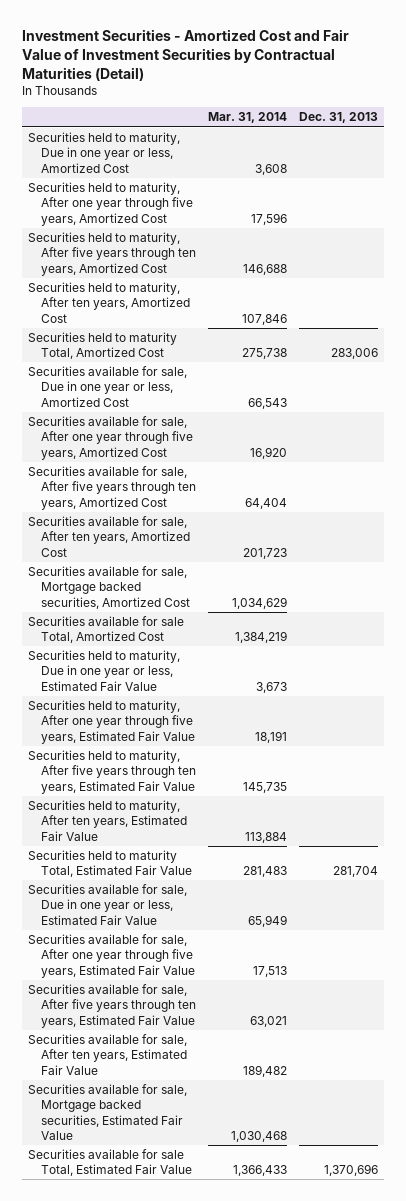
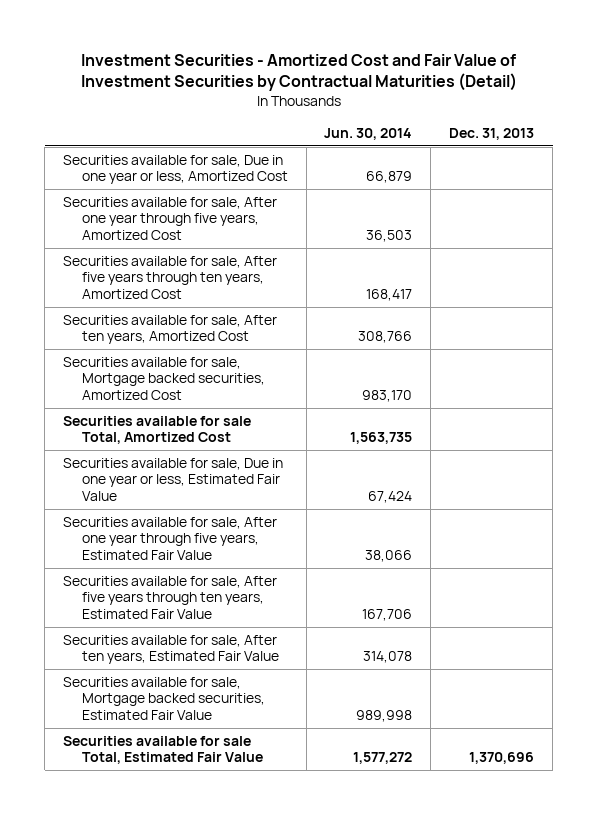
[208,112,288,124] Mar. 31, 2014 -> none
none -> [324,127,413,140] Jun. 30, 2014
[27,132,180,173] Securities held to maturity, Due in one year or less, Amortized Cost -> none
[27,182,193,226] Securities held to maturity, After one year through five years, Amortized Cost -> none
[27,232,196,276] Securities held to maturity, After five years through ten years, Amortized Cost -> none
[27,282,190,323] Securities held to maturity, After ten years, Amortized Cost -> none
[27,332,177,360] Securities held to maturity Total, Amortized Cost -> none
[27,650,180,691] Securities held to maturity, Due in one year or less, Estimated Fair Value -> none
[27,700,195,744] Securities held to maturity, After one year through five years, Estimated Fair Value -> none
[27,750,196,794] Securities held to maturity, After five years through ten years, Estimated Fair Value -> none
[27,800,187,841] Securities held to maturity, After ten years, Estimated Fair Value -> none
[27,850,192,878] Securities held to maturity Total, Estimated Fair Value -> none

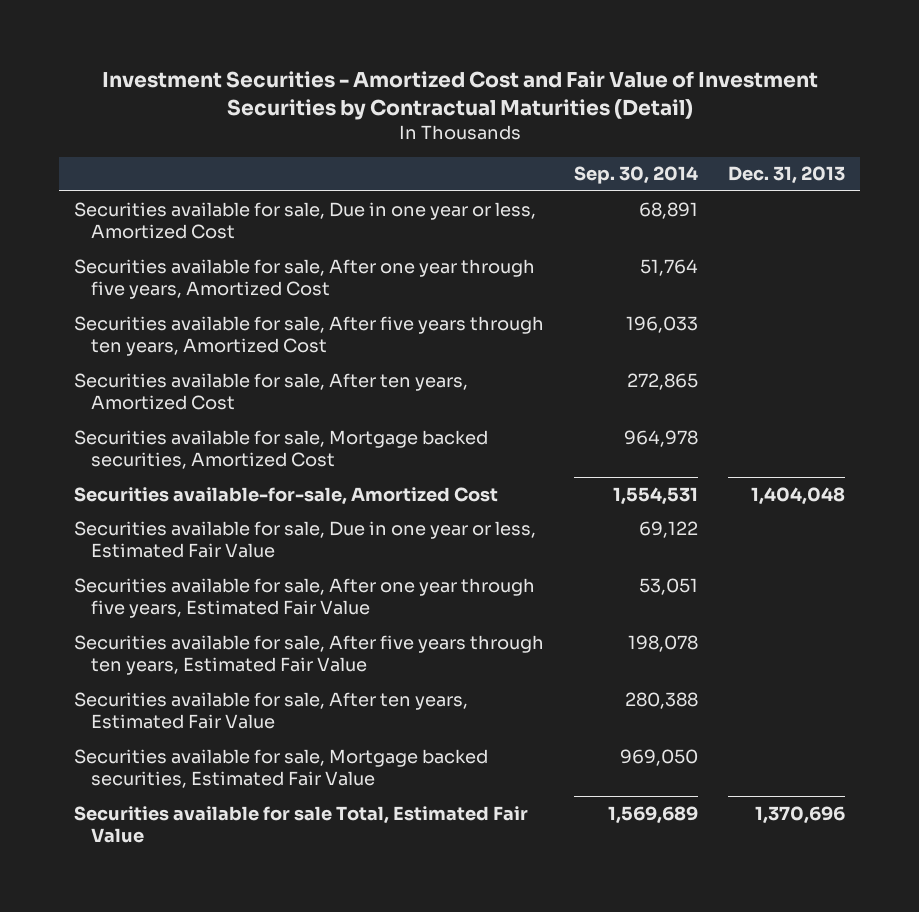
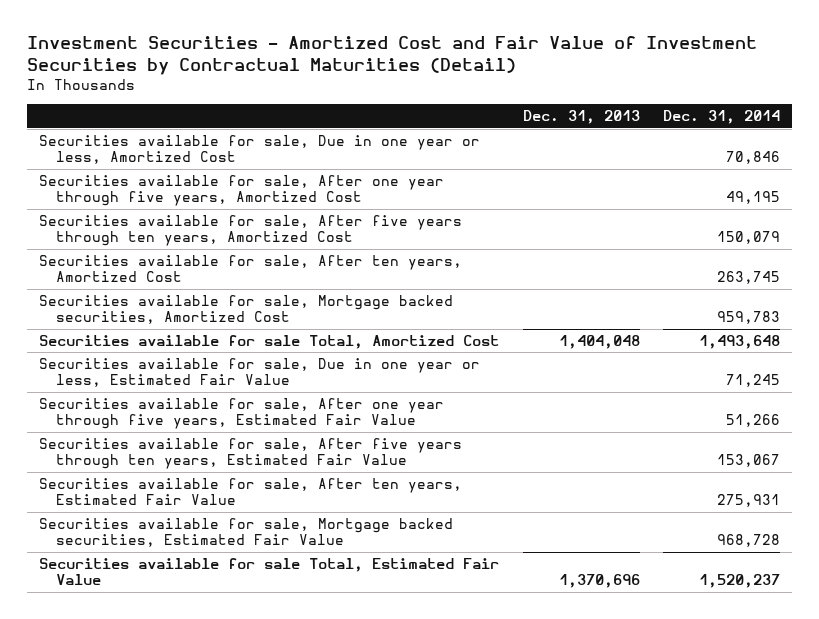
[574,166,699,185] Sep. 30, 2014 -> none
none -> [663,110,781,125] Dec. 31, 2014
[74,486,499,505] Securities available-for-sale, Amortized Cost -> [38,335,499,350] Securities available for sale Total, Amortized Cost

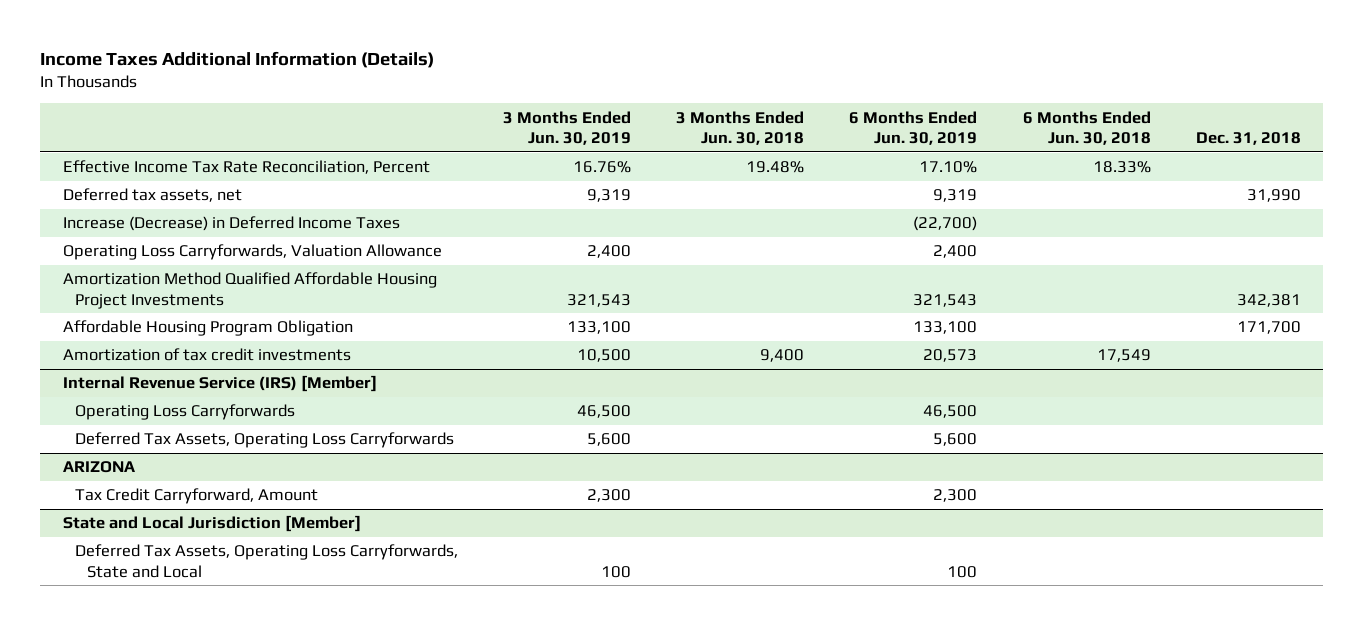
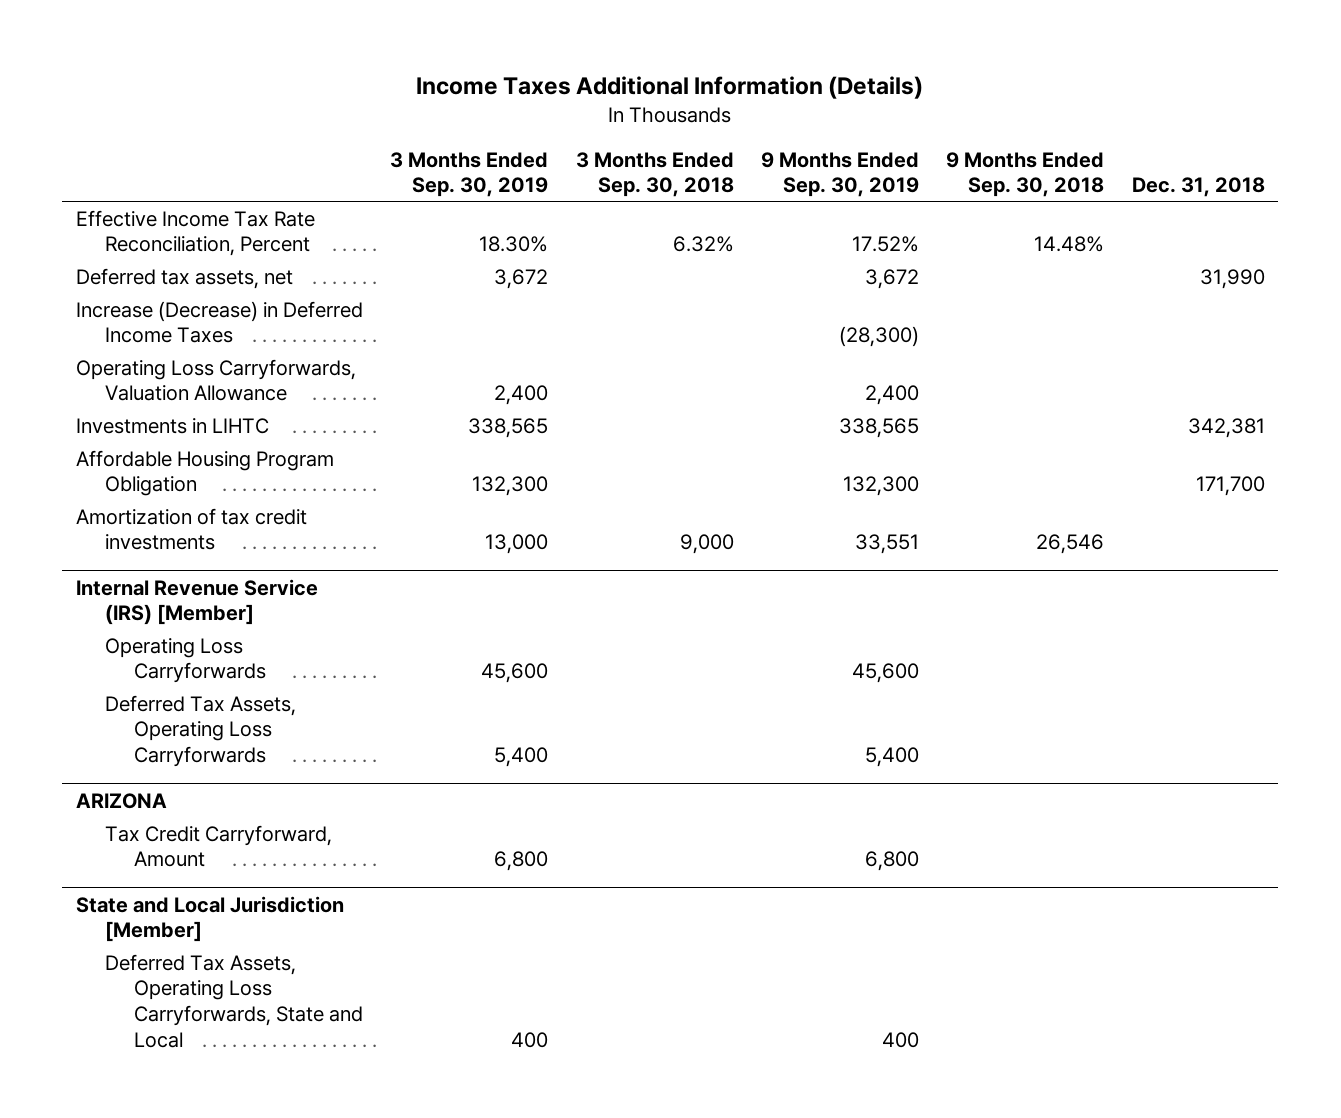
[502,110,631,146] 3 Months Ended Jun. 30, 2019 -> none
[676,110,805,146] 3 Months Ended Jun. 30, 2018 -> none
[849,110,978,146] 6 Months Ended Jun. 30, 2019 -> none
[1022,110,1151,146] 6 Months Ended Jun. 30, 2018 -> none
none -> [390,151,549,198] 3 Months Ended Sep. 30, 2019
none -> [575,151,734,198] 3 Months Ended Sep. 30, 2018
none -> [761,151,920,198] 9 Months Ended Sep. 30, 2019
none -> [946,151,1105,198] 9 Months Ended Sep. 30, 2018
[62,272,437,309] Amortization Method Qualified Affordable Housing Project Investments -> [76,417,270,434] Investments in LIHTC

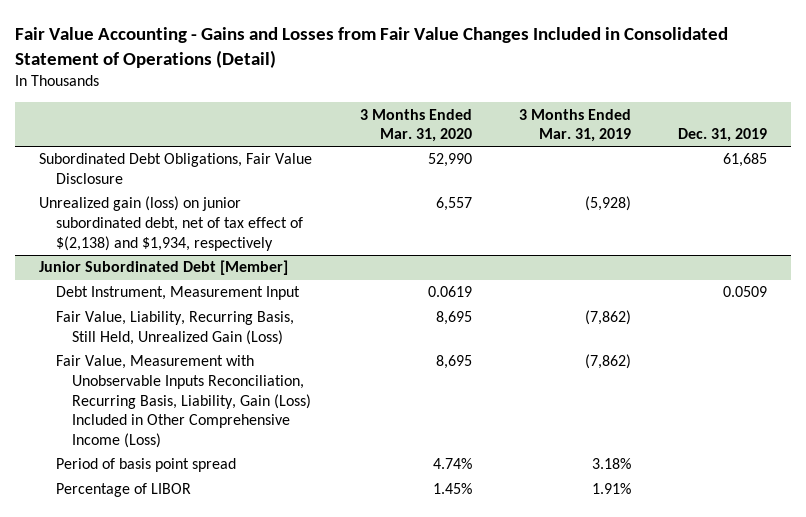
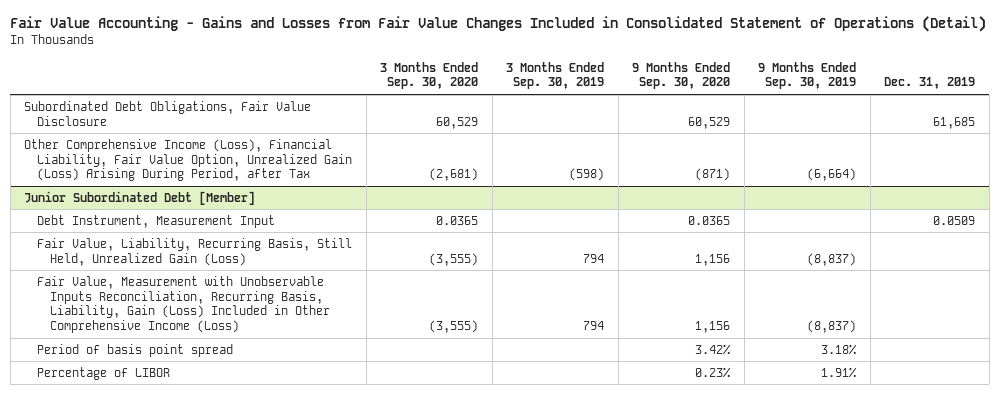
[359,108,472,143] 3 Months Ended Mar. 31, 2020 -> none
[518,108,631,143] 3 Months Ended Mar. 31, 2019 -> none
none -> [380,61,479,90] 3 Months Ended Sep. 30, 2020
none -> [506,61,605,90] 3 Months Ended Sep. 30, 2019
none -> [632,61,731,90] 9 Months Ended Sep. 30, 2020
none -> [758,61,857,90] 9 Months Ended Sep. 30, 2019
[39,196,303,251] Unrealized gain (loss) on junior subordinated debt, net of tax effect of $(2,138) and $1,934, respectively -> [24,138,352,182] Other Comprehensive Income (Loss), Financial Liability, Fair Value Option, Unrealized Gain (Loss) Arising During Period, after Tax

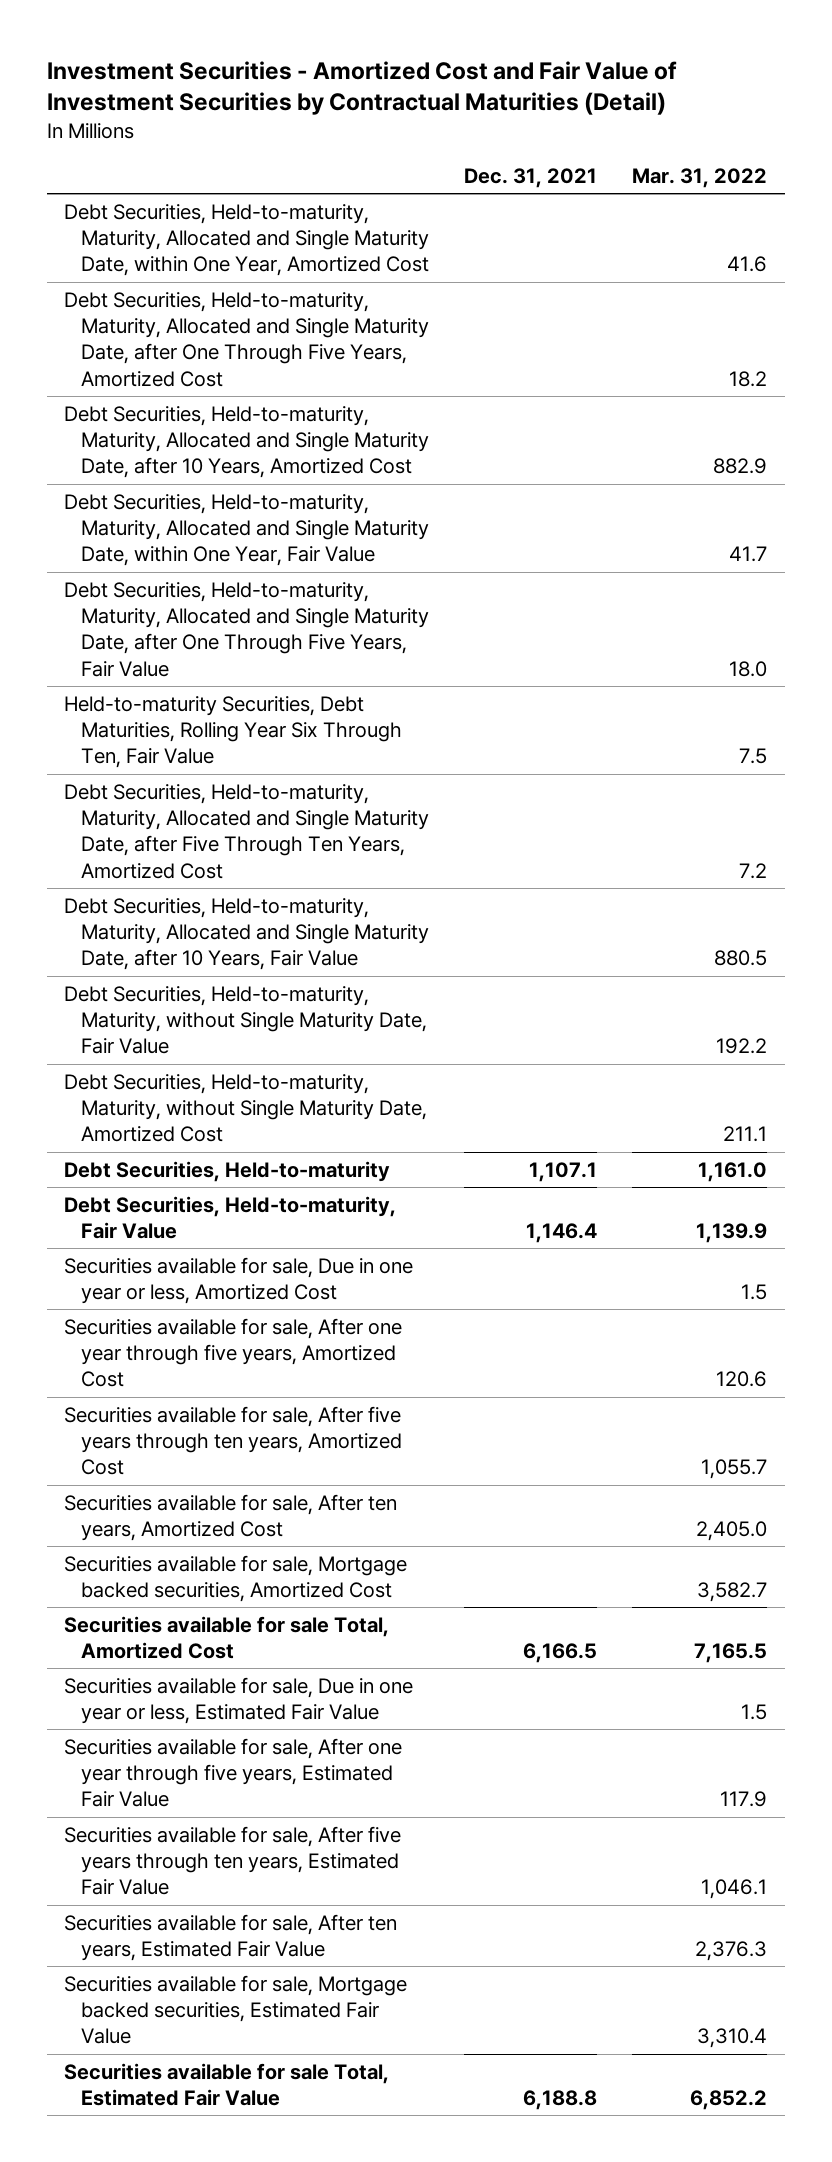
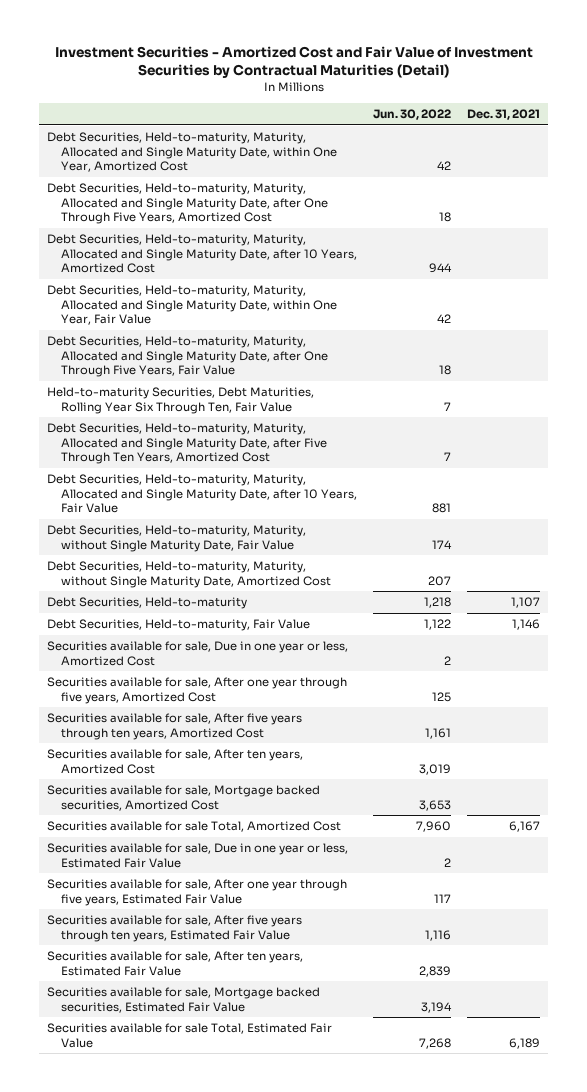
[632,167,768,188] Mar. 31, 2022 -> none
none -> [372,109,451,121] Jun. 30, 2022
[529,1161,598,1182] 1,107.1 -> [511,597,541,609] 1,107
[526,1223,598,1244] 1,146.4 -> [512,619,541,631] 1,146
[523,1643,598,1664] 6,166.5 -> [509,821,541,833] 6,167
[523,2090,598,2111] 6,188.8 -> [509,1037,541,1049] 6,189

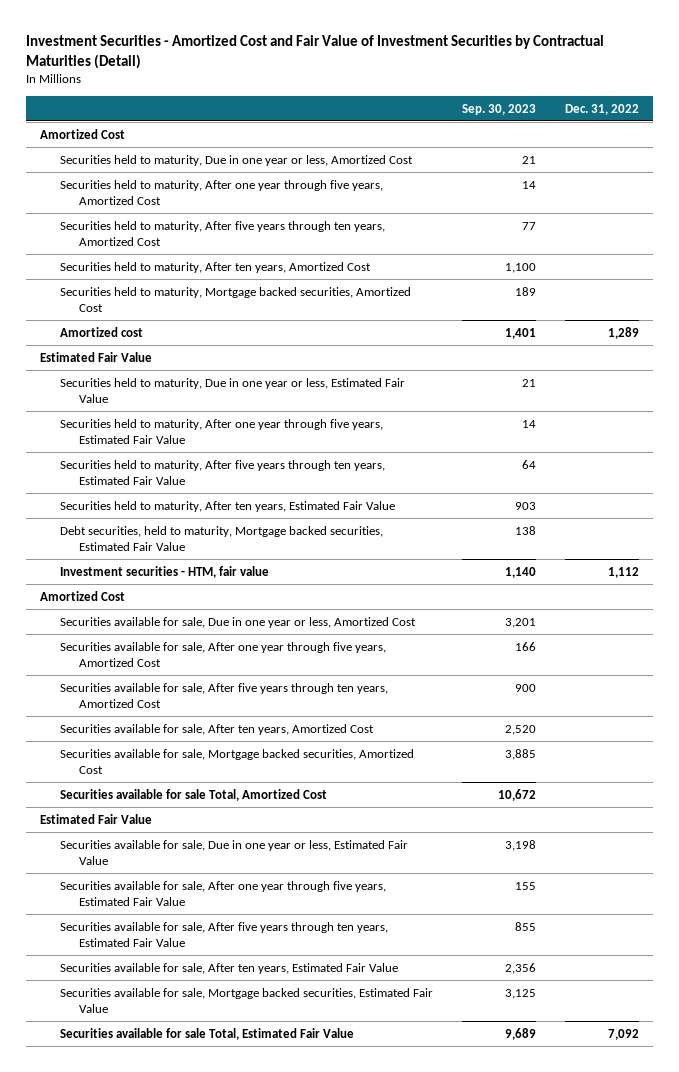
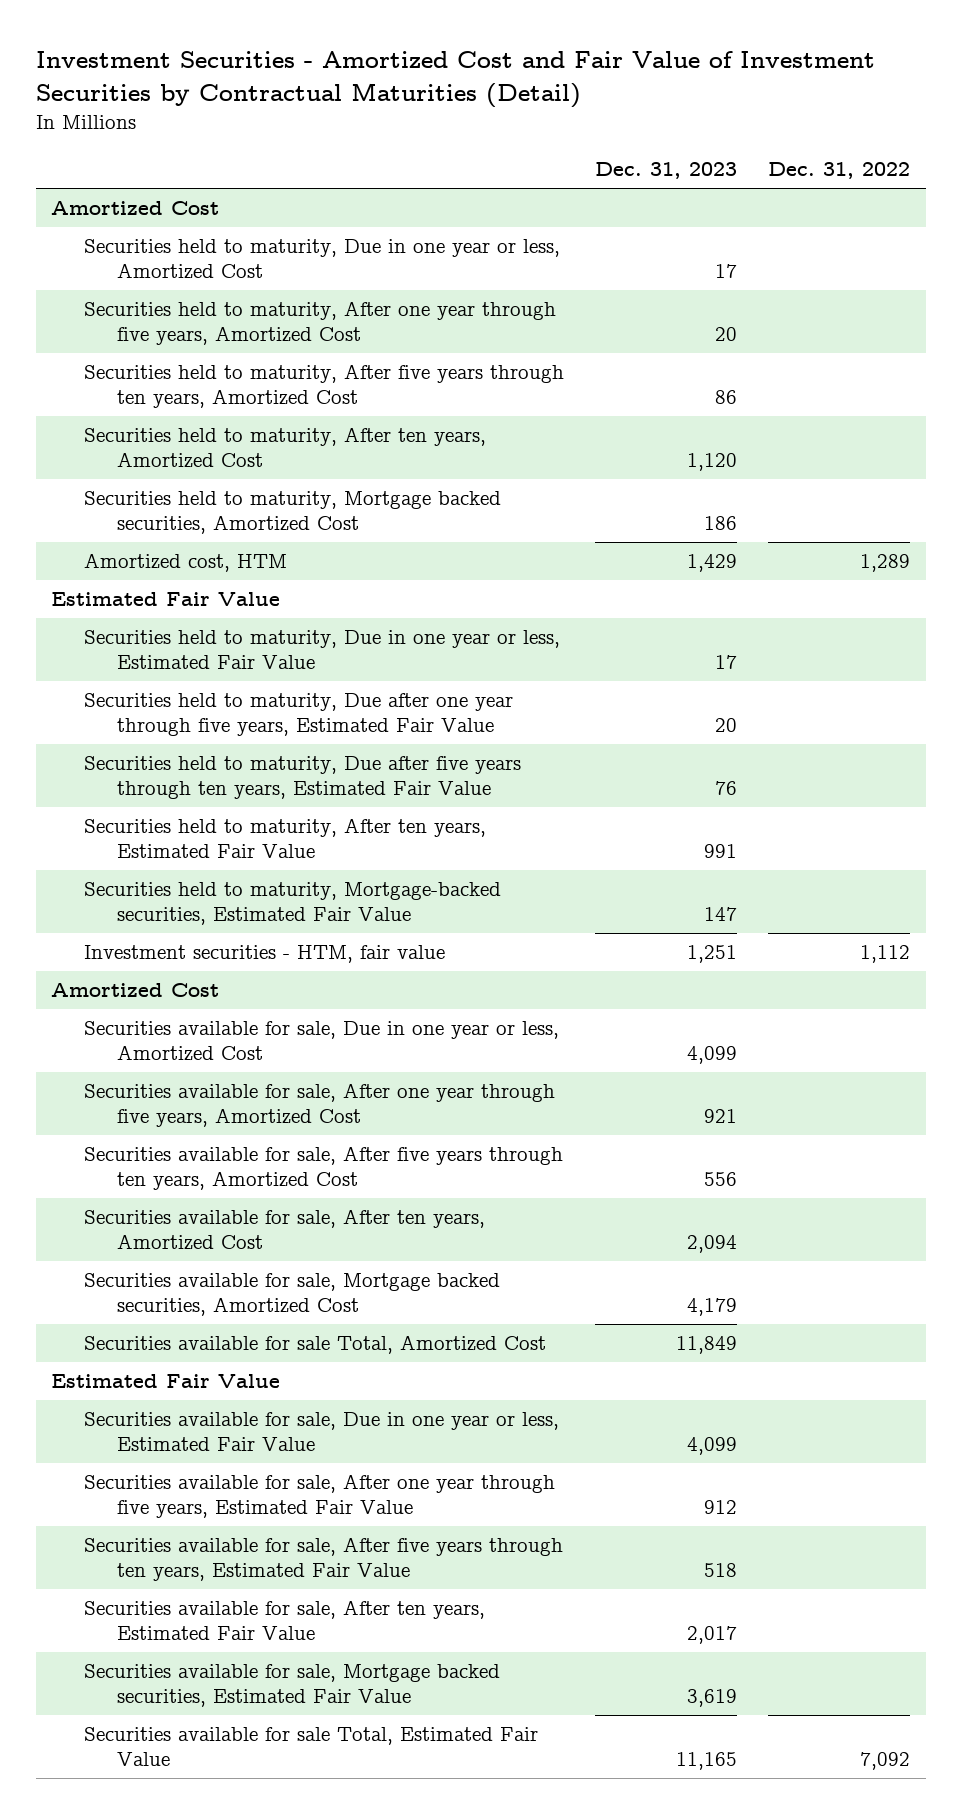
[461,103,536,115] Sep. 30, 2023 -> none
none -> [595,162,738,180] Dec. 31, 2023
[59,326,143,337] Amortized cost -> [84,553,288,573] Amortized cost, HTM
[59,418,383,444] Securities held to maturity, After one year through five years, Estimated Fair Value -> [84,693,514,737] Securities held to maturity, Due after one year through five years, Estimated Fair Value
[59,459,385,485] Securities held to maturity, After five years through ten years, Estimated Fair Value -> [84,756,522,800] Securities held to maturity, Due after five years through ten years, Estimated Fair Value
[59,525,383,551] Debt securities, held to maturity, Mortgage backed securities, Estimated Fair Value -> [84,882,502,926] Securities held to maturity, Mortgage-backed securities, Estimated Fair Value

